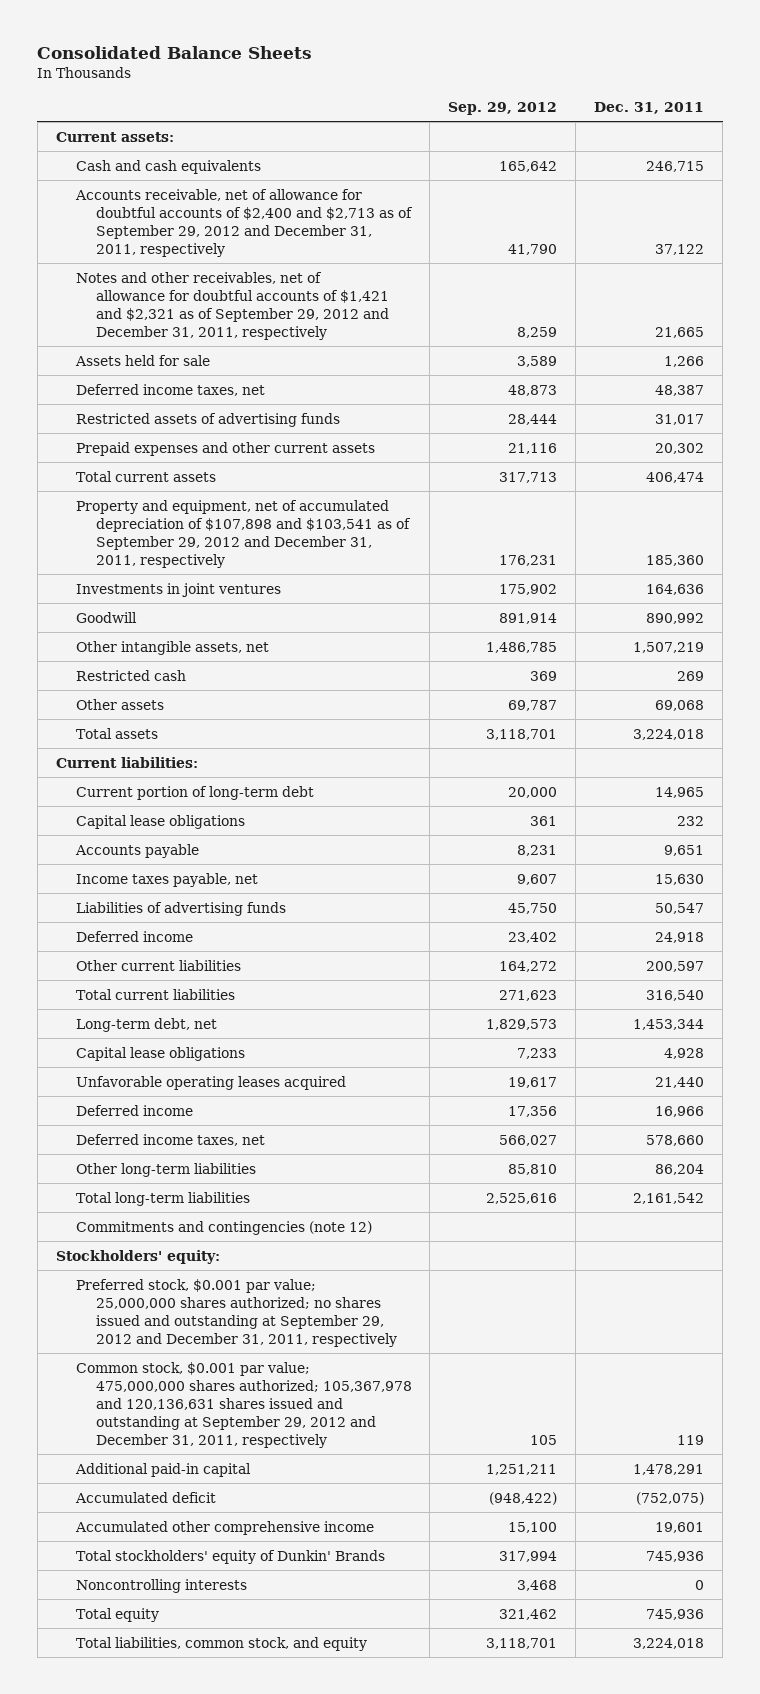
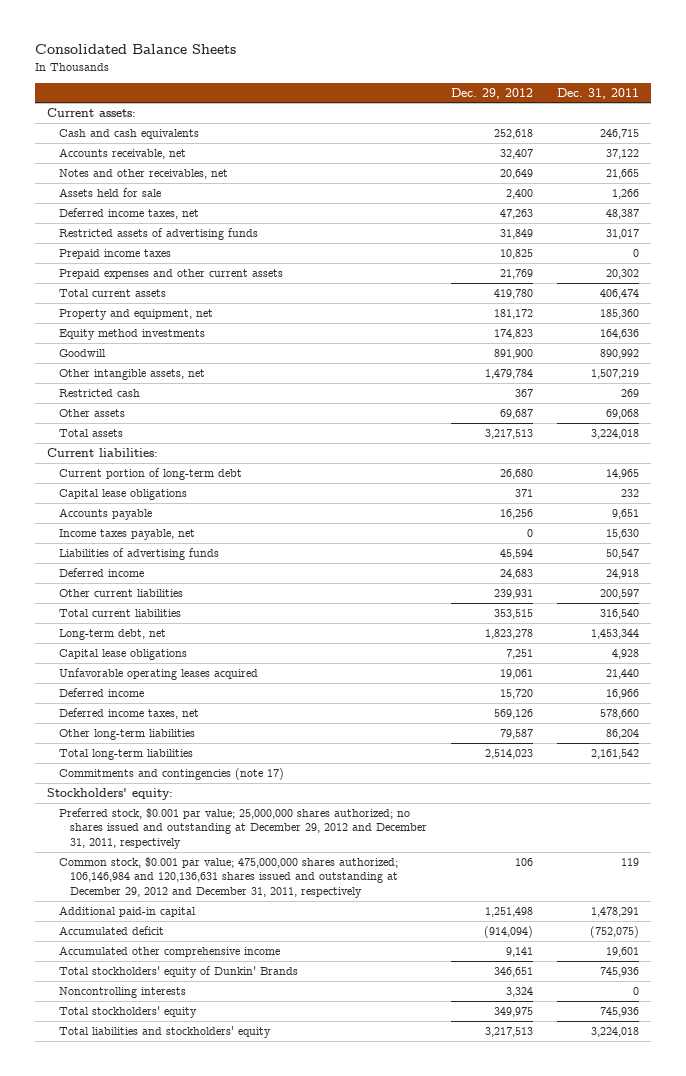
[448,102,558,116] Sep. 29, 2012 -> none
none -> [450,87,533,99] Dec. 29, 2012
[74,188,413,258] Accounts receivable, net of allowance for doubtful accounts of $2,400 and $2,713 as of September 29, 2012 and December 31, 2011, respectively -> [58,148,186,160] Accounts receivable, net
[75,271,389,341] Notes and other receivables, net of allowance for doubtful accounts of $1,421 and $2,321 as of September 29, 2012 and December 31, 2011, respectively -> [58,169,228,180] Notes and other receivables, net
none -> [58,249,171,260] Prepaid income taxes
[75,499,411,569] Property and equipment, net of accumulated depreciation of $107,898 and $103,541 as of September 29, 2012 and December 31, 2011, respectively -> [58,309,213,321] Property and equipment, net
[75,582,281,597] Investments in joint ventures -> [58,329,205,341] Equity method investments
[75,1220,372,1235] Commitments and contingencies (note 12) -> [58,768,284,781] Commitments and contingencies (note 17)
[75,1278,397,1348] Preferred stock, $0.001 par value; 25,000,000 shares authorized; no shares issued and outstanding at September 29, 2012 and December 31, 2011, respectively -> [58,808,428,849] Preferred stock, $0.001 par value; 25,000,000 shares authorized; no shares issued and outstanding at December 29, 2012 and December 31, 2011, respectively
[75,1361,412,1449] Common stock, $0.001 par value; 475,000,000 shares authorized; 105,367,978 and 120,136,631 shares issued and outstanding at September 29, 2012 and December 31, 2011, respectively -> [58,857,399,898] Common stock, $0.001 par value; 475,000,000 shares authorized; 106,146,984 and 120,136,631 shares issued and outstanding at December 29, 2012 and December 31, 2011, respectively
[75,1607,159,1622] Total equity -> [58,1006,197,1019] Total stockholders' equity
[75,1636,367,1651] Total liabilities, common stock, and equity -> [58,1026,271,1039] Total liabilities and stockholders' equity

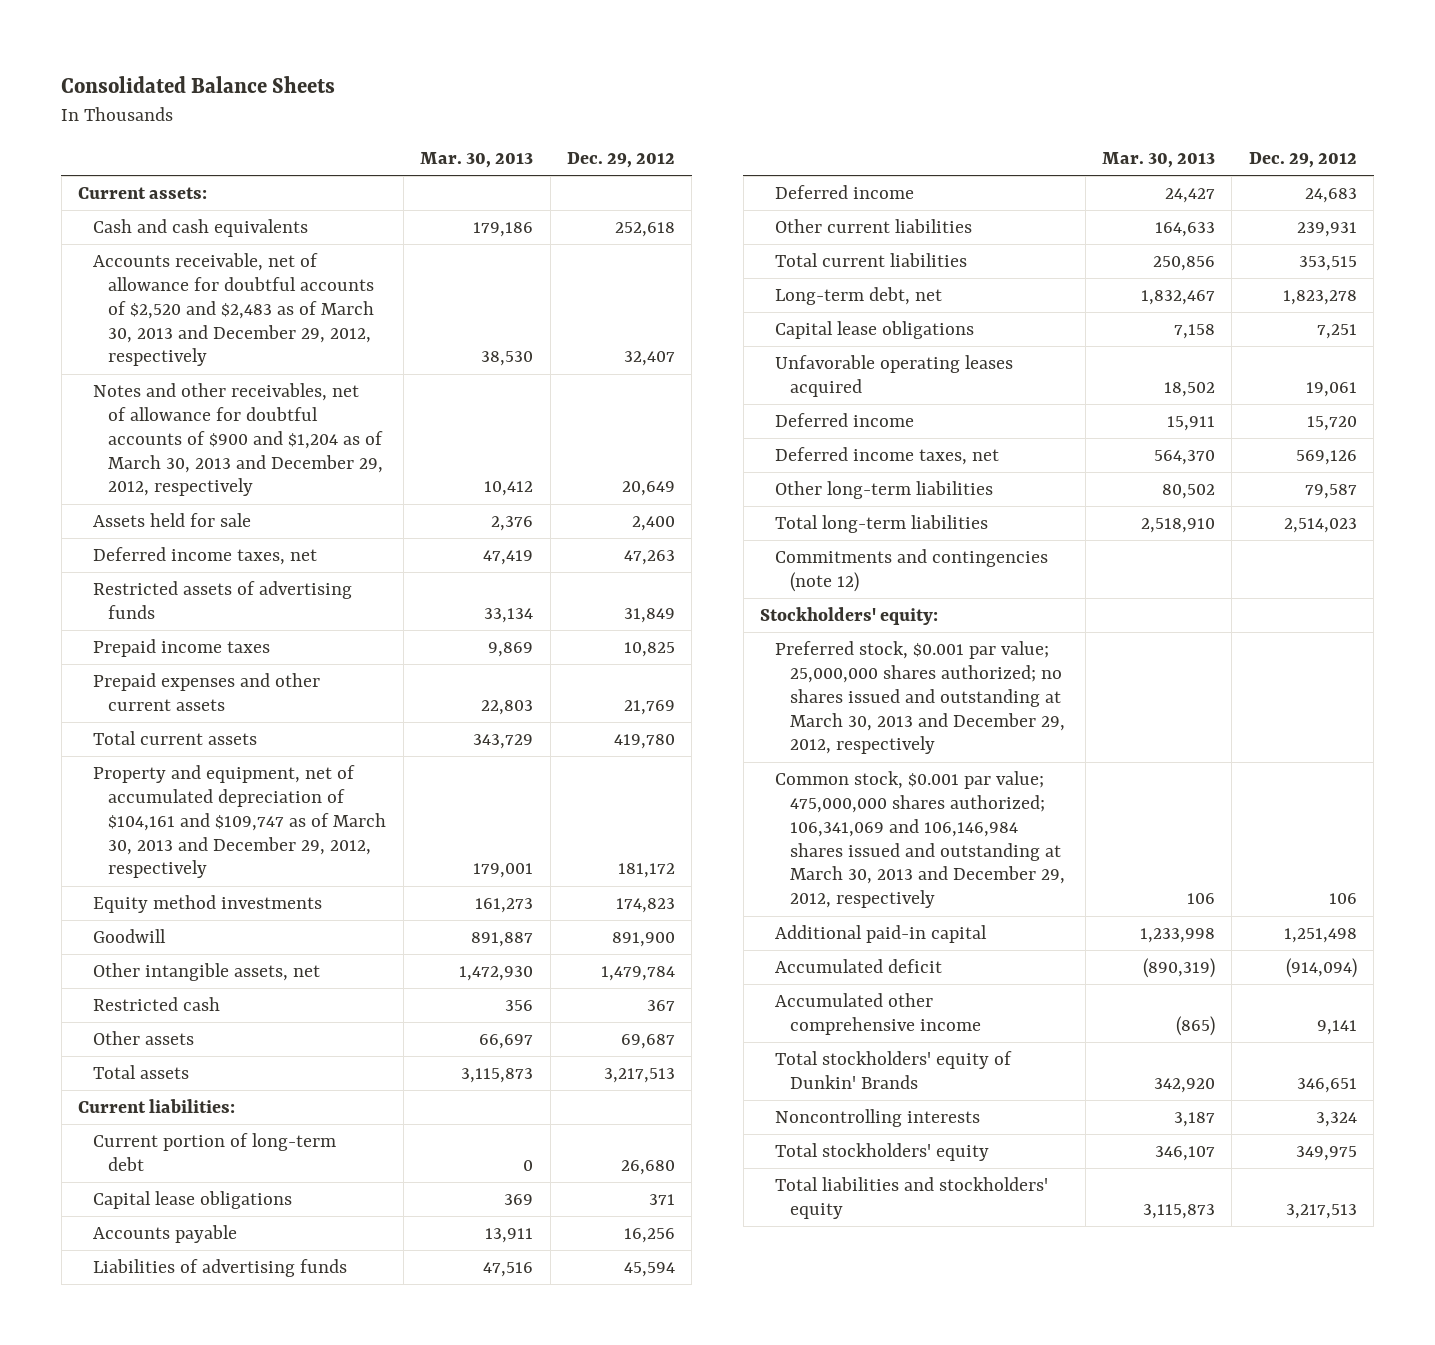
[556,87,639,99] Dec. 31, 2011 -> none
none -> [420,152,534,169] Mar. 30, 2013
[58,148,186,160] Accounts receivable, net -> [93,252,375,367] Accounts receivable, net of allowance for doubtful accounts of $2,520 and $2,483 as of March 30, 2013 and December 29, 2012, respectively
[58,169,228,180] Notes and other receivables, net -> [93,382,384,497] Notes and other receivables, net of allowance for doubtful accounts of $900 and $1,204 as of March 30, 2013 and December 29, 2012, respectively
[58,309,213,321] Property and equipment, net -> [93,764,387,879] Property and equipment, net of accumulated depreciation of $104,161 and $109,747 as of March 30, 2013 and December 29, 2012, respectively
[58,529,195,541] Income taxes payable, net -> none
[58,768,284,781] Commitments and contingencies (note 17) -> [775,548,1049,592] Commitments and contingencies (note 12)
[58,808,428,849] Preferred stock, $0.001 par value; 25,000,000 shares authorized; no shares issued and outstanding at December 29, 2012 and December 31, 2011, respectively -> [775,640,1066,755] Preferred stock, $0.001 par value; 25,000,000 shares authorized; no shares issued and outstanding at March 30, 2013 and December 29, 2012, respectively
[58,857,399,898] Common stock, $0.001 par value; 475,000,000 shares authorized; 106,146,984 and 120,136,631 shares issued and outstanding at December 29, 2012 and December 31, 2011, respectively -> [775,770,1066,909] Common stock, $0.001 par value; 475,000,000 shares authorized; 106,341,069 and 106,146,984 shares issued and outstanding at March 30, 2013 and December 29, 2012, respectively

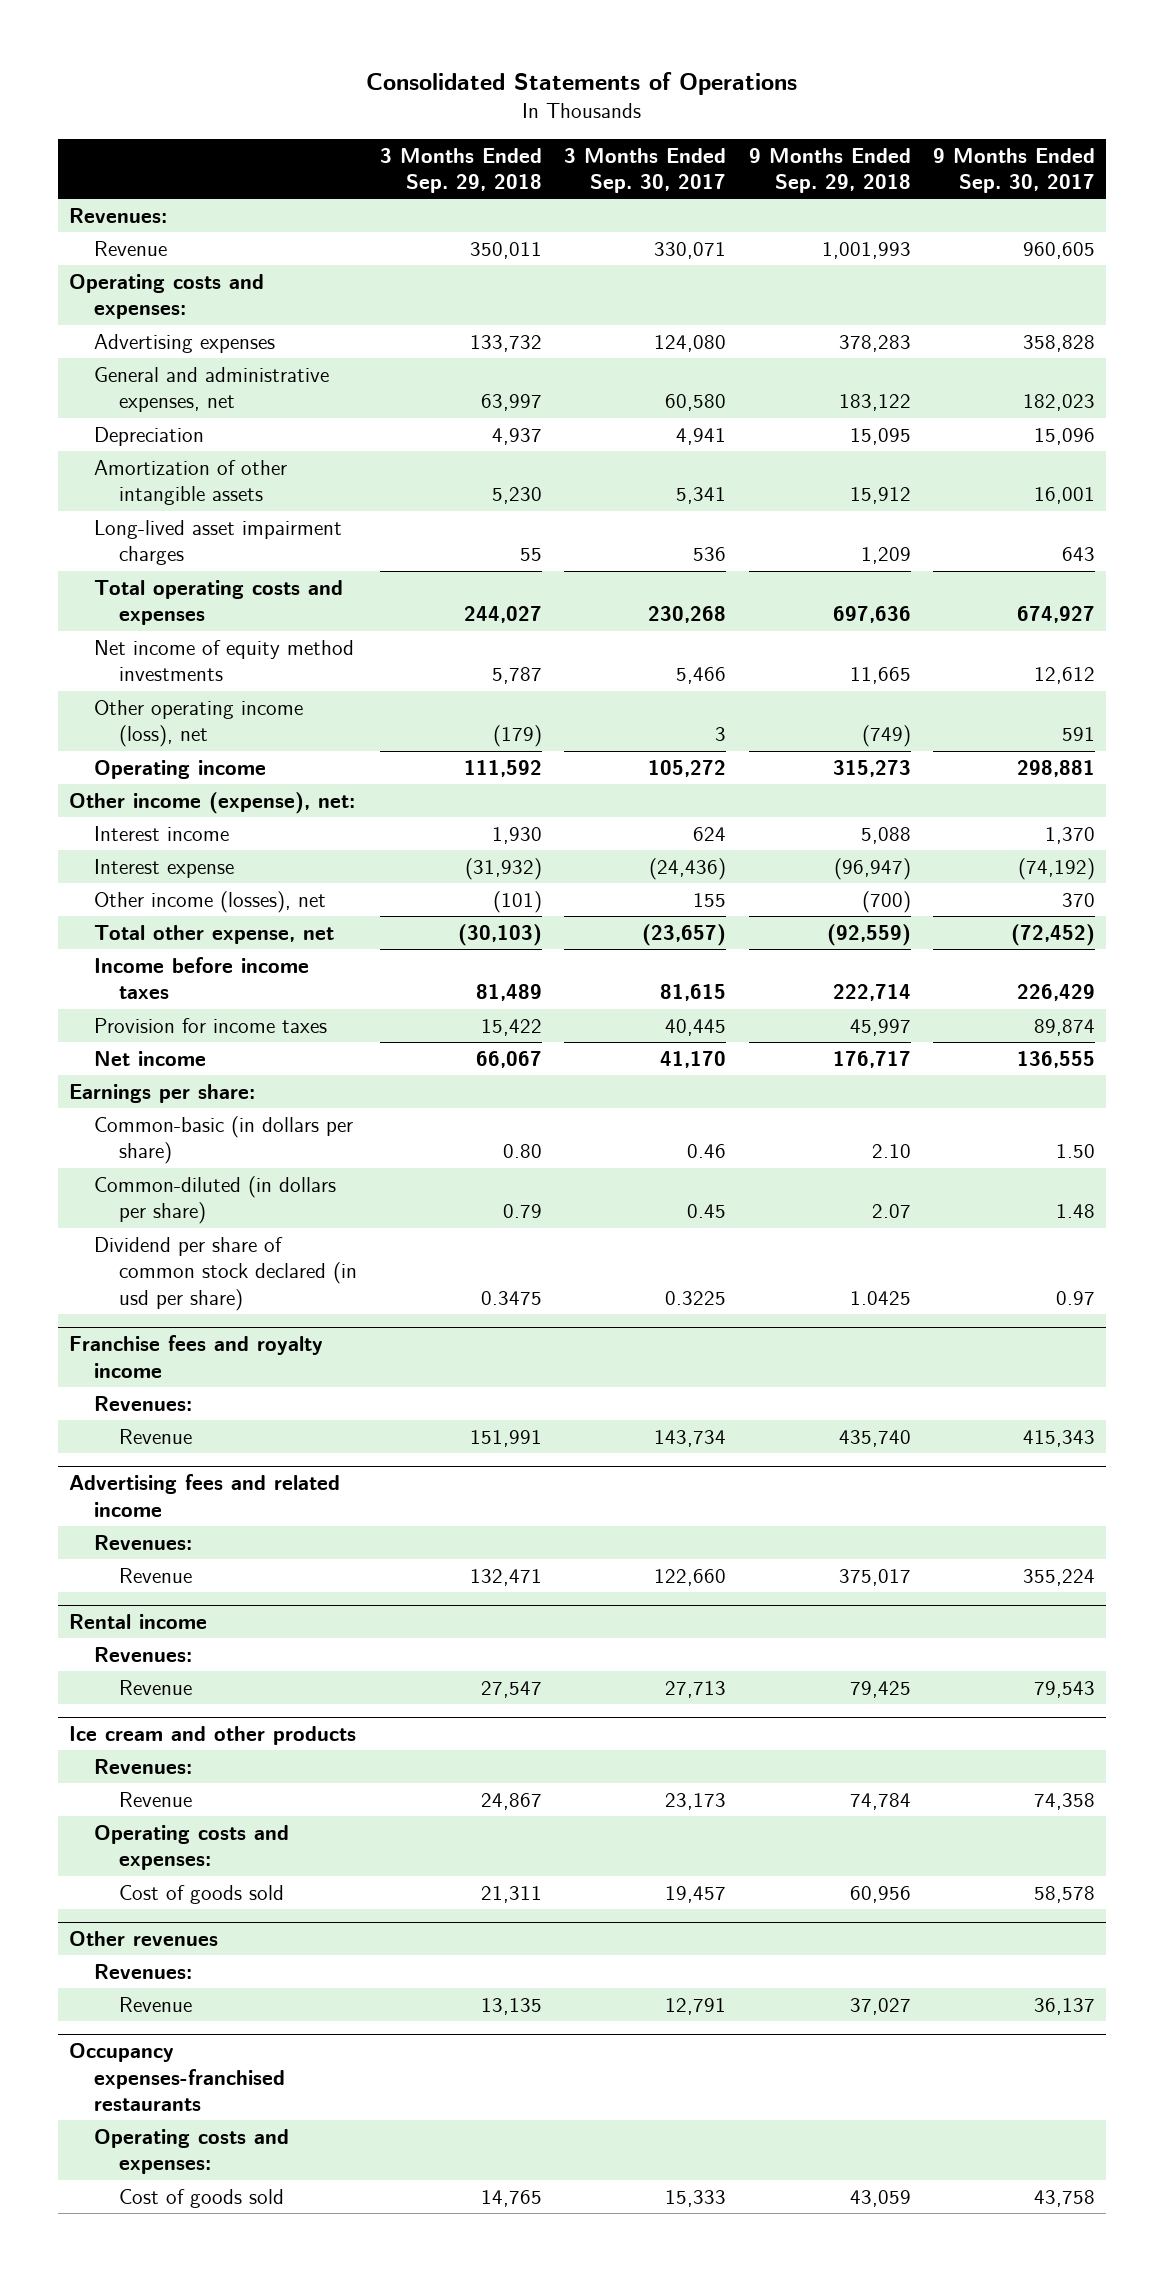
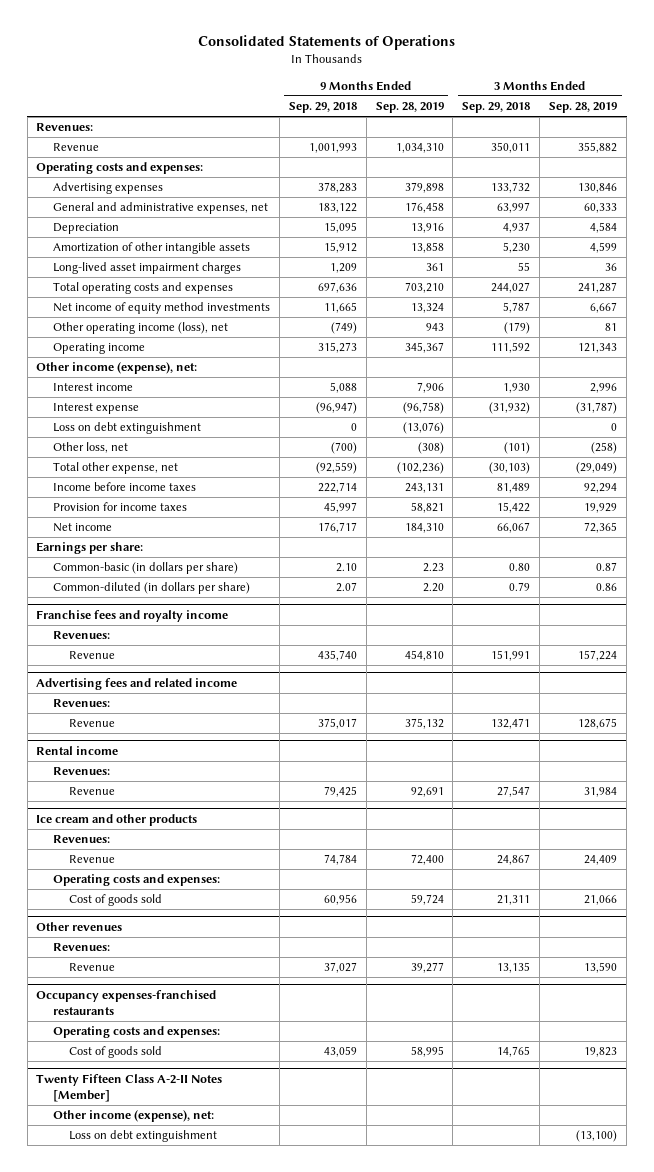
[564,147,727,194] 3 Months Ended Sep. 30, 2017 -> none
[933,147,1096,194] 9 Months Ended Sep. 30, 2017 -> none
none -> [375,101,444,113] Sep. 28, 2019
none -> [549,101,618,113] Sep. 28, 2019
none -> [52,422,201,435] Loss on debt extinguishment
[94,890,327,913] Other income (losses), net -> [52,442,128,454] Other loss, net
[94,1236,358,1311] Dividend per share of common stock declared (in usd per share) -> none
none -> [36,1074,223,1103] Twenty Fifteen Class A-2-II Notes [Member]
none -> [52,1110,214,1123] Other income (expense), net:
none -> [69,1130,218,1143] Loss on debt extinguishment

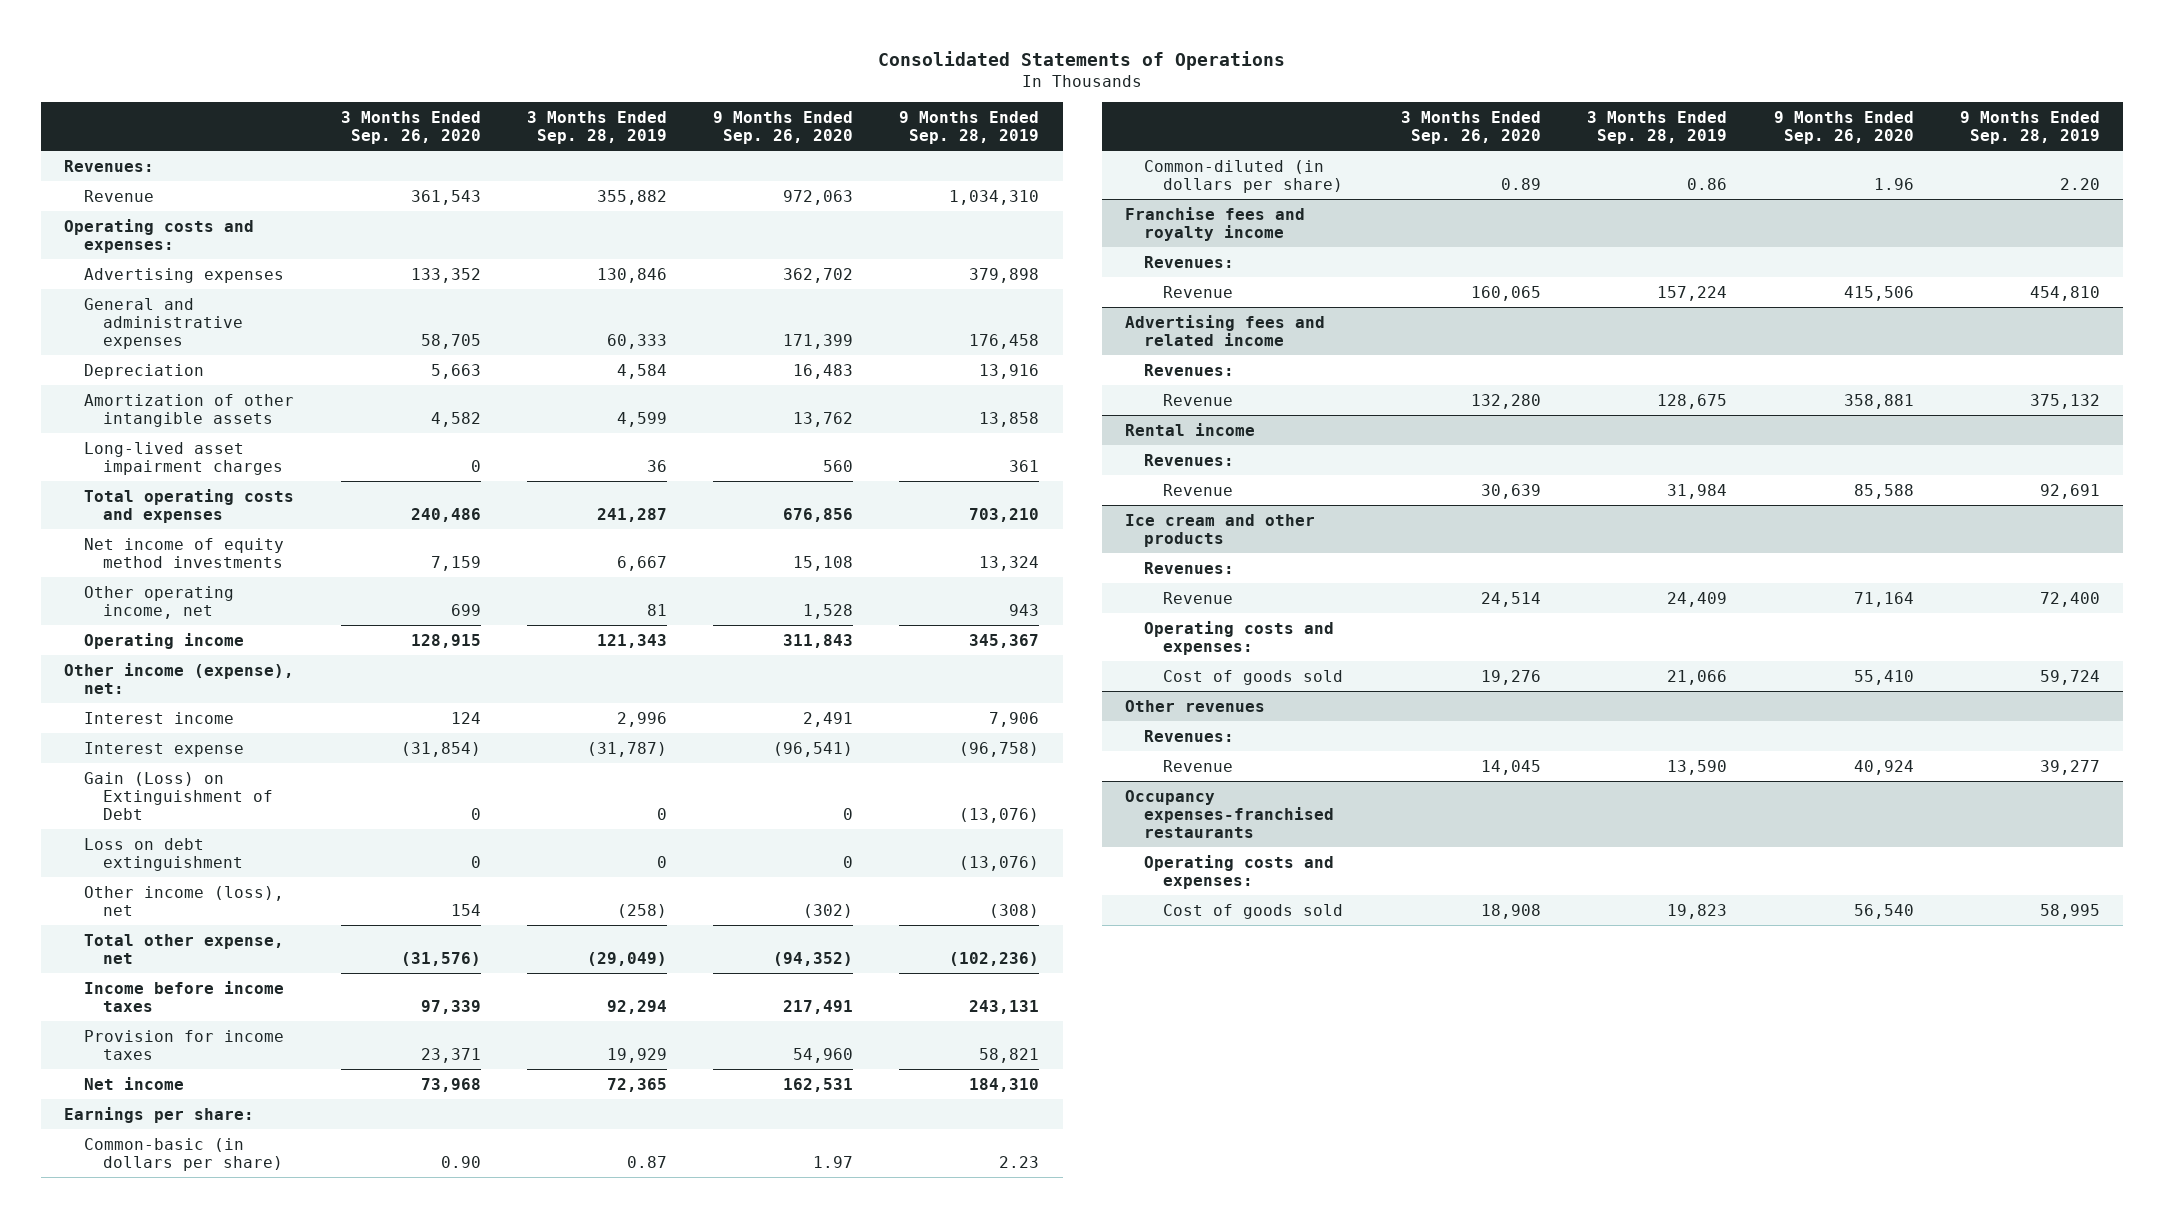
[288,101,357,113] Sep. 29, 2018 -> none
[462,101,531,113] Sep. 29, 2018 -> none
none -> [340,110,481,144] 3 Months Ended Sep. 26, 2020
none -> [713,110,854,144] 9 Months Ended Sep. 26, 2020
[52,202,268,215] General and administrative expenses, net -> [83,297,243,349] General and administrative expenses
[52,322,228,335] Other operating income (loss), net -> [83,585,234,619] Other operating income, net
none -> [83,771,273,820] Gain (Loss) on Extinguishment of Debt
[52,442,128,454] Other loss, net -> [83,885,284,916] Other income (loss), net
[36,1074,223,1103] Twenty Fifteen Class A-2-II Notes [Member] -> none
[52,1110,214,1123] Other income (expense), net: -> none
[69,1130,218,1143] Loss on debt extinguishment -> none

